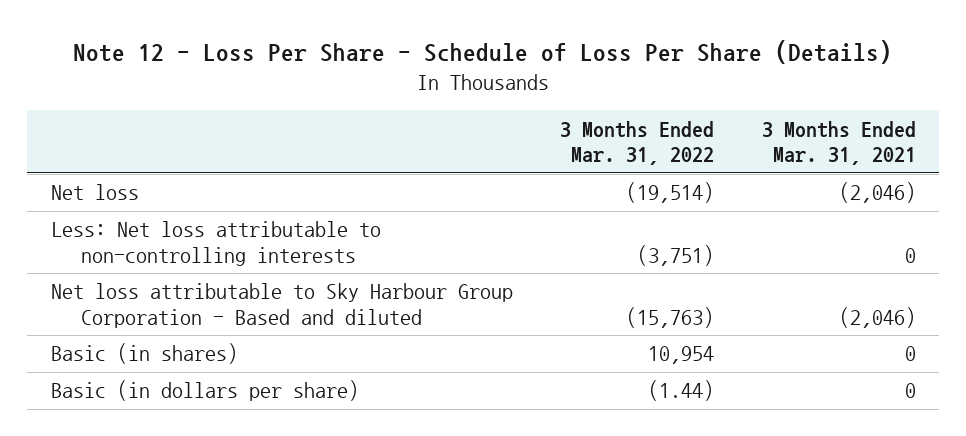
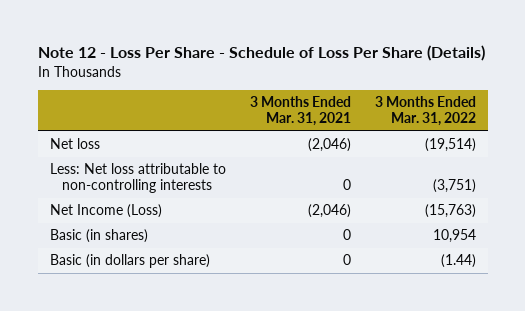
[50,283,513,328] Net loss attributable to Sky Harbour Group Corporation - Based and diluted -> [49,204,162,219] Net Income (Loss)

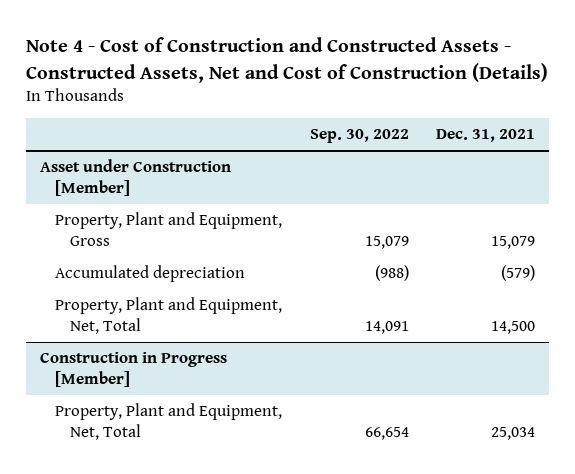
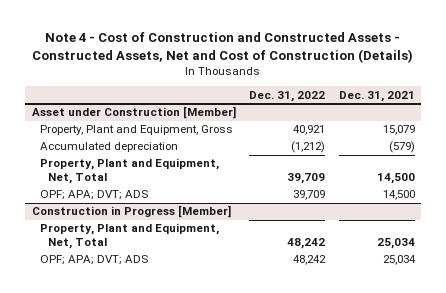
[309,129,409,144] Sep. 30, 2022 -> none
none -> [249,90,326,102] Dec. 31, 2022
none -> [40,190,149,201] OPF; APA; DVT; ADS
none -> [40,255,149,266] OPF; APA; DVT; ADS

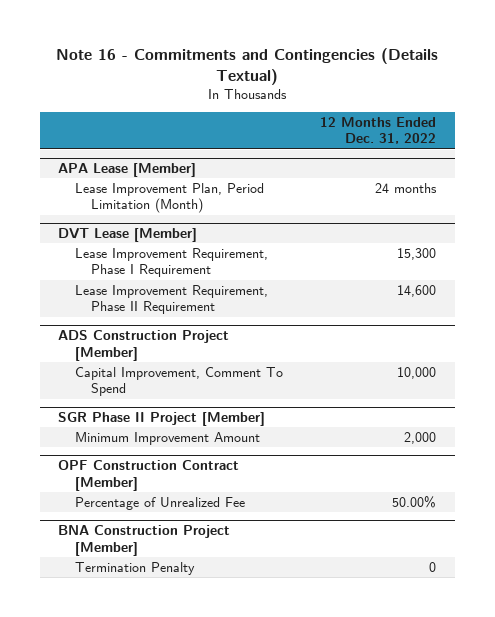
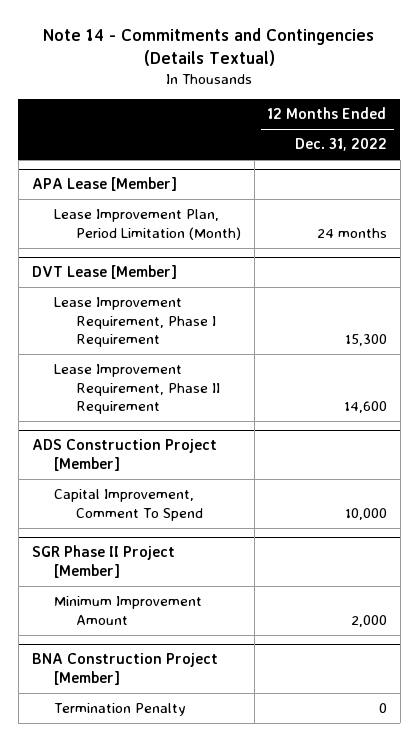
[56,48,439,85] Note 16 - Commitments and Contingencies (Details Textual) -> [43,28,375,67] Note 14 - Commitments and Contingencies (Details Textual)
[58,460,240,491] OPF Construction Contract [Member] -> none
[74,496,245,510] Percentage of Unrealized Fee -> none

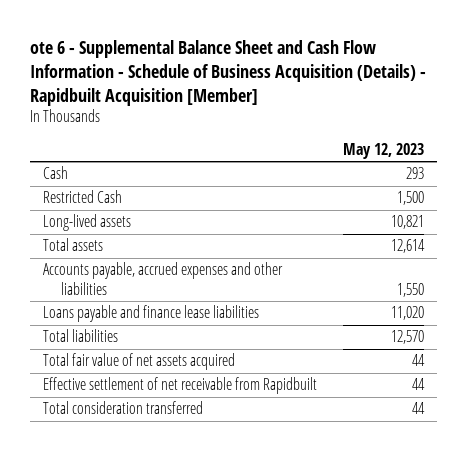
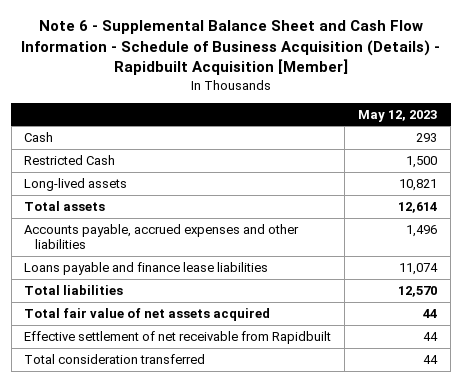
[29,39,426,106] ote 6 - Supplemental Balance Sheet and Cash Flow Information - Schedule of Business Acquisition (Details) - Rapidbuilt Acquisition [Member] -> [20,20,440,75] Note 6 - Supplemental Balance Sheet and Cash Flow Information - Schedule of Business Acquisition (Details) - Rapidbuilt Acquisition [Member]
[397,282,425,297] 1,550 -> [406,224,438,237] 1,496
[391,306,425,321] 11,020 -> [399,262,439,275] 11,074

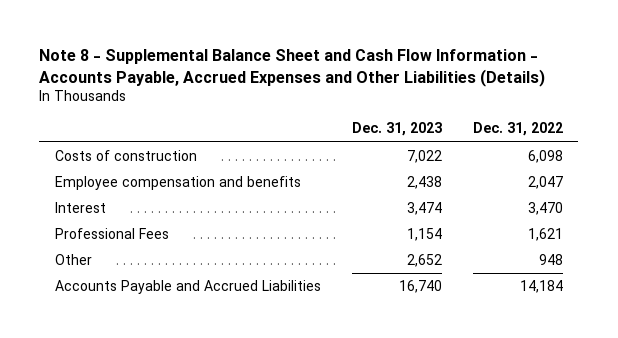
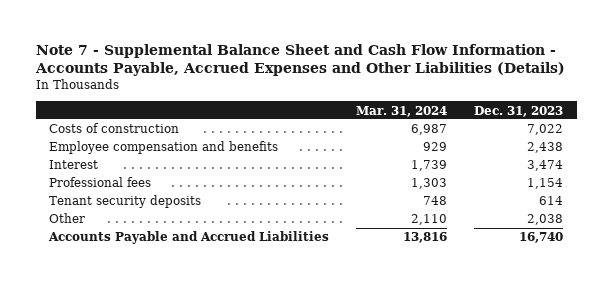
[39,49,546,87] Note 8 - Supplemental Balance Sheet and Cash Flow Information - Accounts Payable, Accrued Expenses and Other Liabilities (Details) -> [34,43,565,77] Note 7 - Supplemental Balance Sheet and Cash Flow Information - Accounts Payable, Accrued Expenses and Other Liabilities (Details)
[472,122,563,137] Dec. 31, 2022 -> none
none -> [356,105,448,117] Mar. 31, 2024
[54,228,169,240] Professional Fees -> [49,177,152,188] Professional fees
none -> [49,195,202,209] Tenant security deposits
[406,254,442,268] 2,652 -> [527,214,564,226] 2,038

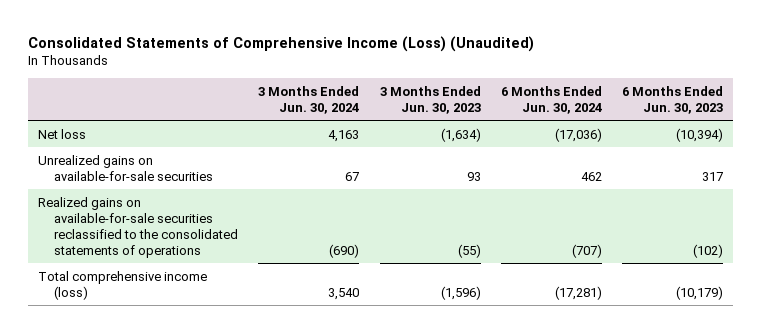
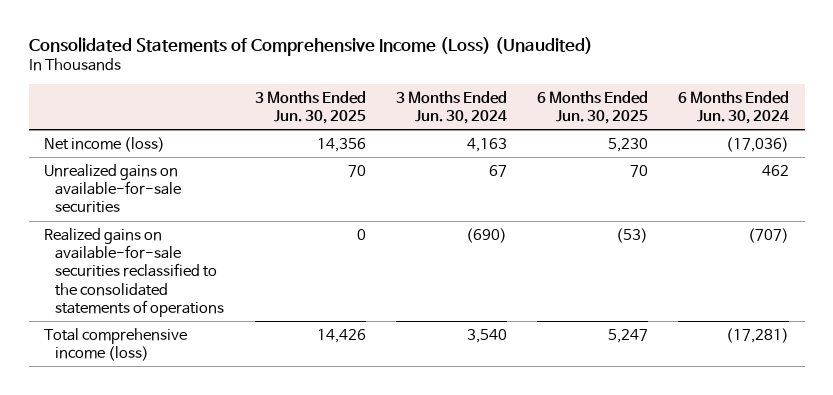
[379,85,481,114] 3 Months Ended Jun. 30, 2023 -> none
[622,85,724,114] 6 Months Ended Jun. 30, 2023 -> none
none -> [254,90,366,125] 3 Months Ended Jun. 30, 2025
none -> [537,90,649,125] 6 Months Ended Jun. 30, 2025
[38,128,87,139] Net loss -> [43,136,165,152] Net income (loss)

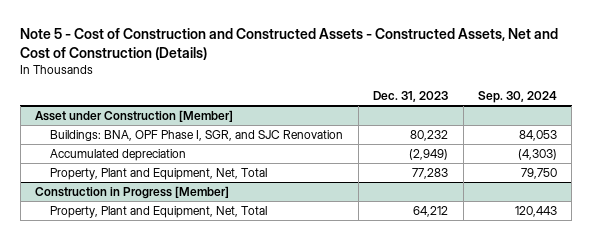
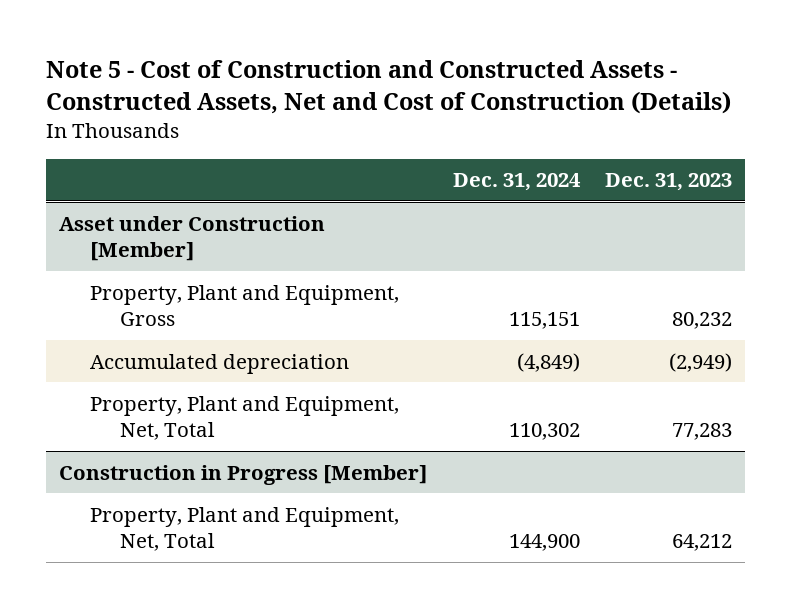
[477,91,557,104] Sep. 30, 2024 -> none
none -> [452,173,581,192] Dec. 31, 2024
[50,129,344,141] Buildings: BNA, OPF Phase I, SGR, and SJC Renovation -> [89,284,399,327] Property, Plant and Equipment, Gross

